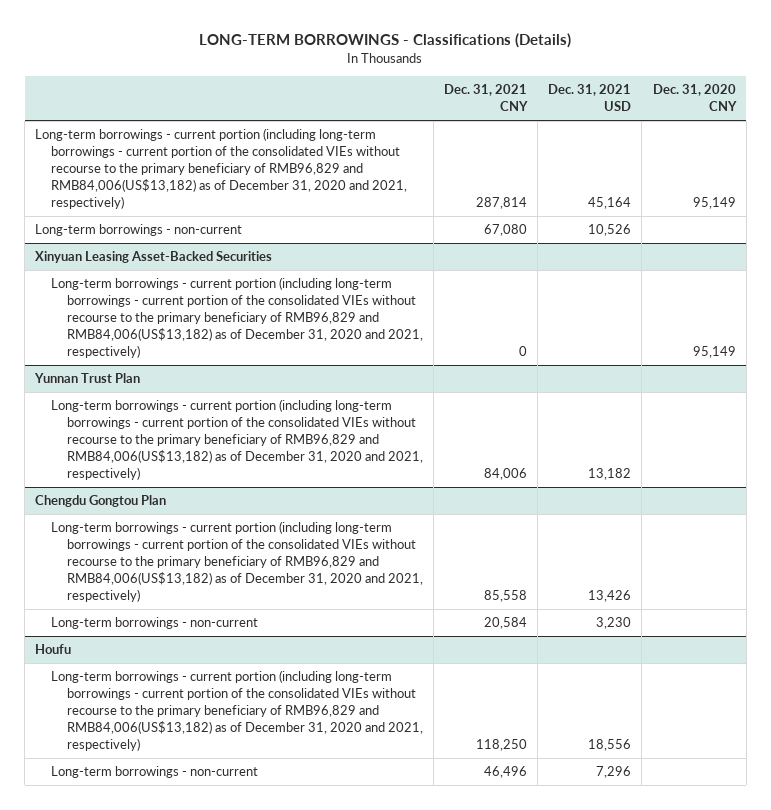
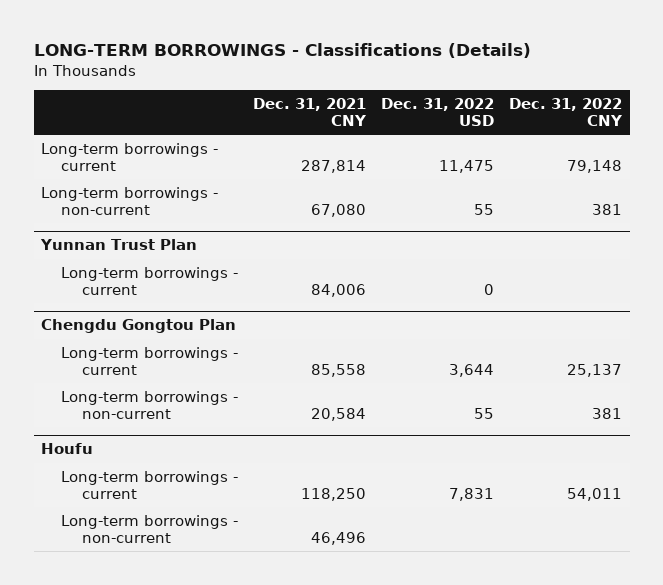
[548,84,632,112] Dec. 31, 2021 USD -> none
[652,84,737,112] Dec. 31, 2020 CNY -> none
none -> [381,98,495,127] Dec. 31, 2022 USD
none -> [509,98,624,127] Dec. 31, 2022 CNY
[35,128,408,209] Long-term borrowings - current portion (including long-term borrowings - current portion of the consolidated VIEs without recourse to the primary beneficiary of RMB96,829 and RMB84,006(US$13,182) as of December 31, 2020 and 2021, respectively) -> [41,142,219,171] Long-term borrowings - current
[35,251,273,264] Xinyuan Leasing Asset-Backed Securities -> none
[51,277,424,358] Long-term borrowings - current portion (including long-term borrowings - current portion of the consolidated VIEs without recourse to the primary beneficiary of RMB96,829 and RMB84,006(US$13,182) as of December 31, 2020 and 2021, respectively) -> none
[51,399,424,480] Long-term borrowings - current portion (including long-term borrowings - current portion of the consolidated VIEs without recourse to the primary beneficiary of RMB96,829 and RMB84,006(US$13,182) as of December 31, 2020 and 2021, respectively) -> [61,266,239,295] Long-term borrowings - current
[51,521,424,602] Long-term borrowings - current portion (including long-term borrowings - current portion of the consolidated VIEs without recourse to the primary beneficiary of RMB96,829 and RMB84,006(US$13,182) as of December 31, 2020 and 2021, respectively) -> [61,346,239,375] Long-term borrowings - current
[51,670,424,751] Long-term borrowings - current portion (including long-term borrowings - current portion of the consolidated VIEs without recourse to the primary beneficiary of RMB96,829 and RMB84,006(US$13,182) as of December 31, 2020 and 2021, respectively) -> [61,470,239,499] Long-term borrowings - current

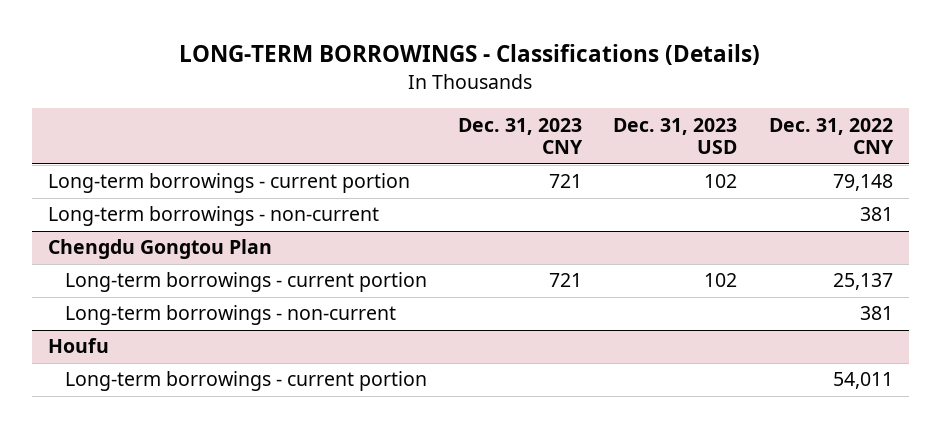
[253,98,368,127] Dec. 31, 2021 CNY -> none
[381,98,495,127] Dec. 31, 2022 USD -> none
none -> [458,117,584,155] Dec. 31, 2023 CNY
none -> [613,117,738,155] Dec. 31, 2023 USD
[41,142,219,171] Long-term borrowings - current -> [47,173,410,194] Long-term borrowings - current portion
[40,239,198,251] Yunnan Trust Plan -> none
[61,266,239,295] Long-term borrowings - current -> none
[61,346,239,375] Long-term borrowings - current -> [64,272,427,293] Long-term borrowings - current portion
[61,514,239,543] Long-term borrowings - non-current -> none
[61,470,239,499] Long-term borrowings - current -> [64,371,427,392] Long-term borrowings - current portion

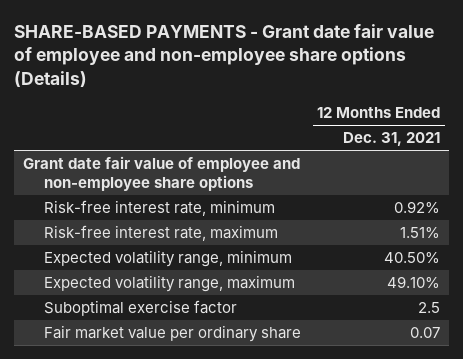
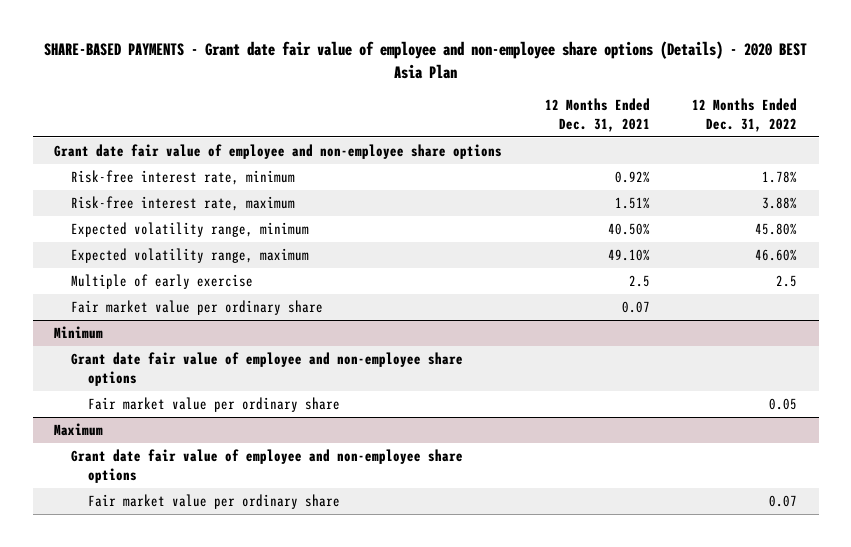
[14,23,435,87] SHARE-BASED PAYMENTS - Grant date fair value of employee and non-employee share options (Details) -> [43,41,807,79] SHARE-BASED PAYMENTS - Grant date fair value of employee and non-employee share options (Details) - 2020 BEST Asia Plan
none -> [692,98,798,132] 12 Months Ended Dec. 31, 2022
[43,300,237,317] Suboptimal exercise factor -> [71,274,254,290] Multiple of early exercise
none -> [53,326,103,340] Minimum
none -> [71,352,464,386] Grant date fair value of employee and non-employee share options
none -> [88,397,341,413] Fair market value per ordinary share
none -> [53,423,103,437] Maximum
none -> [71,449,464,483] Grant date fair value of employee and non-employee share options
none -> [88,494,341,510] Fair market value per ordinary share

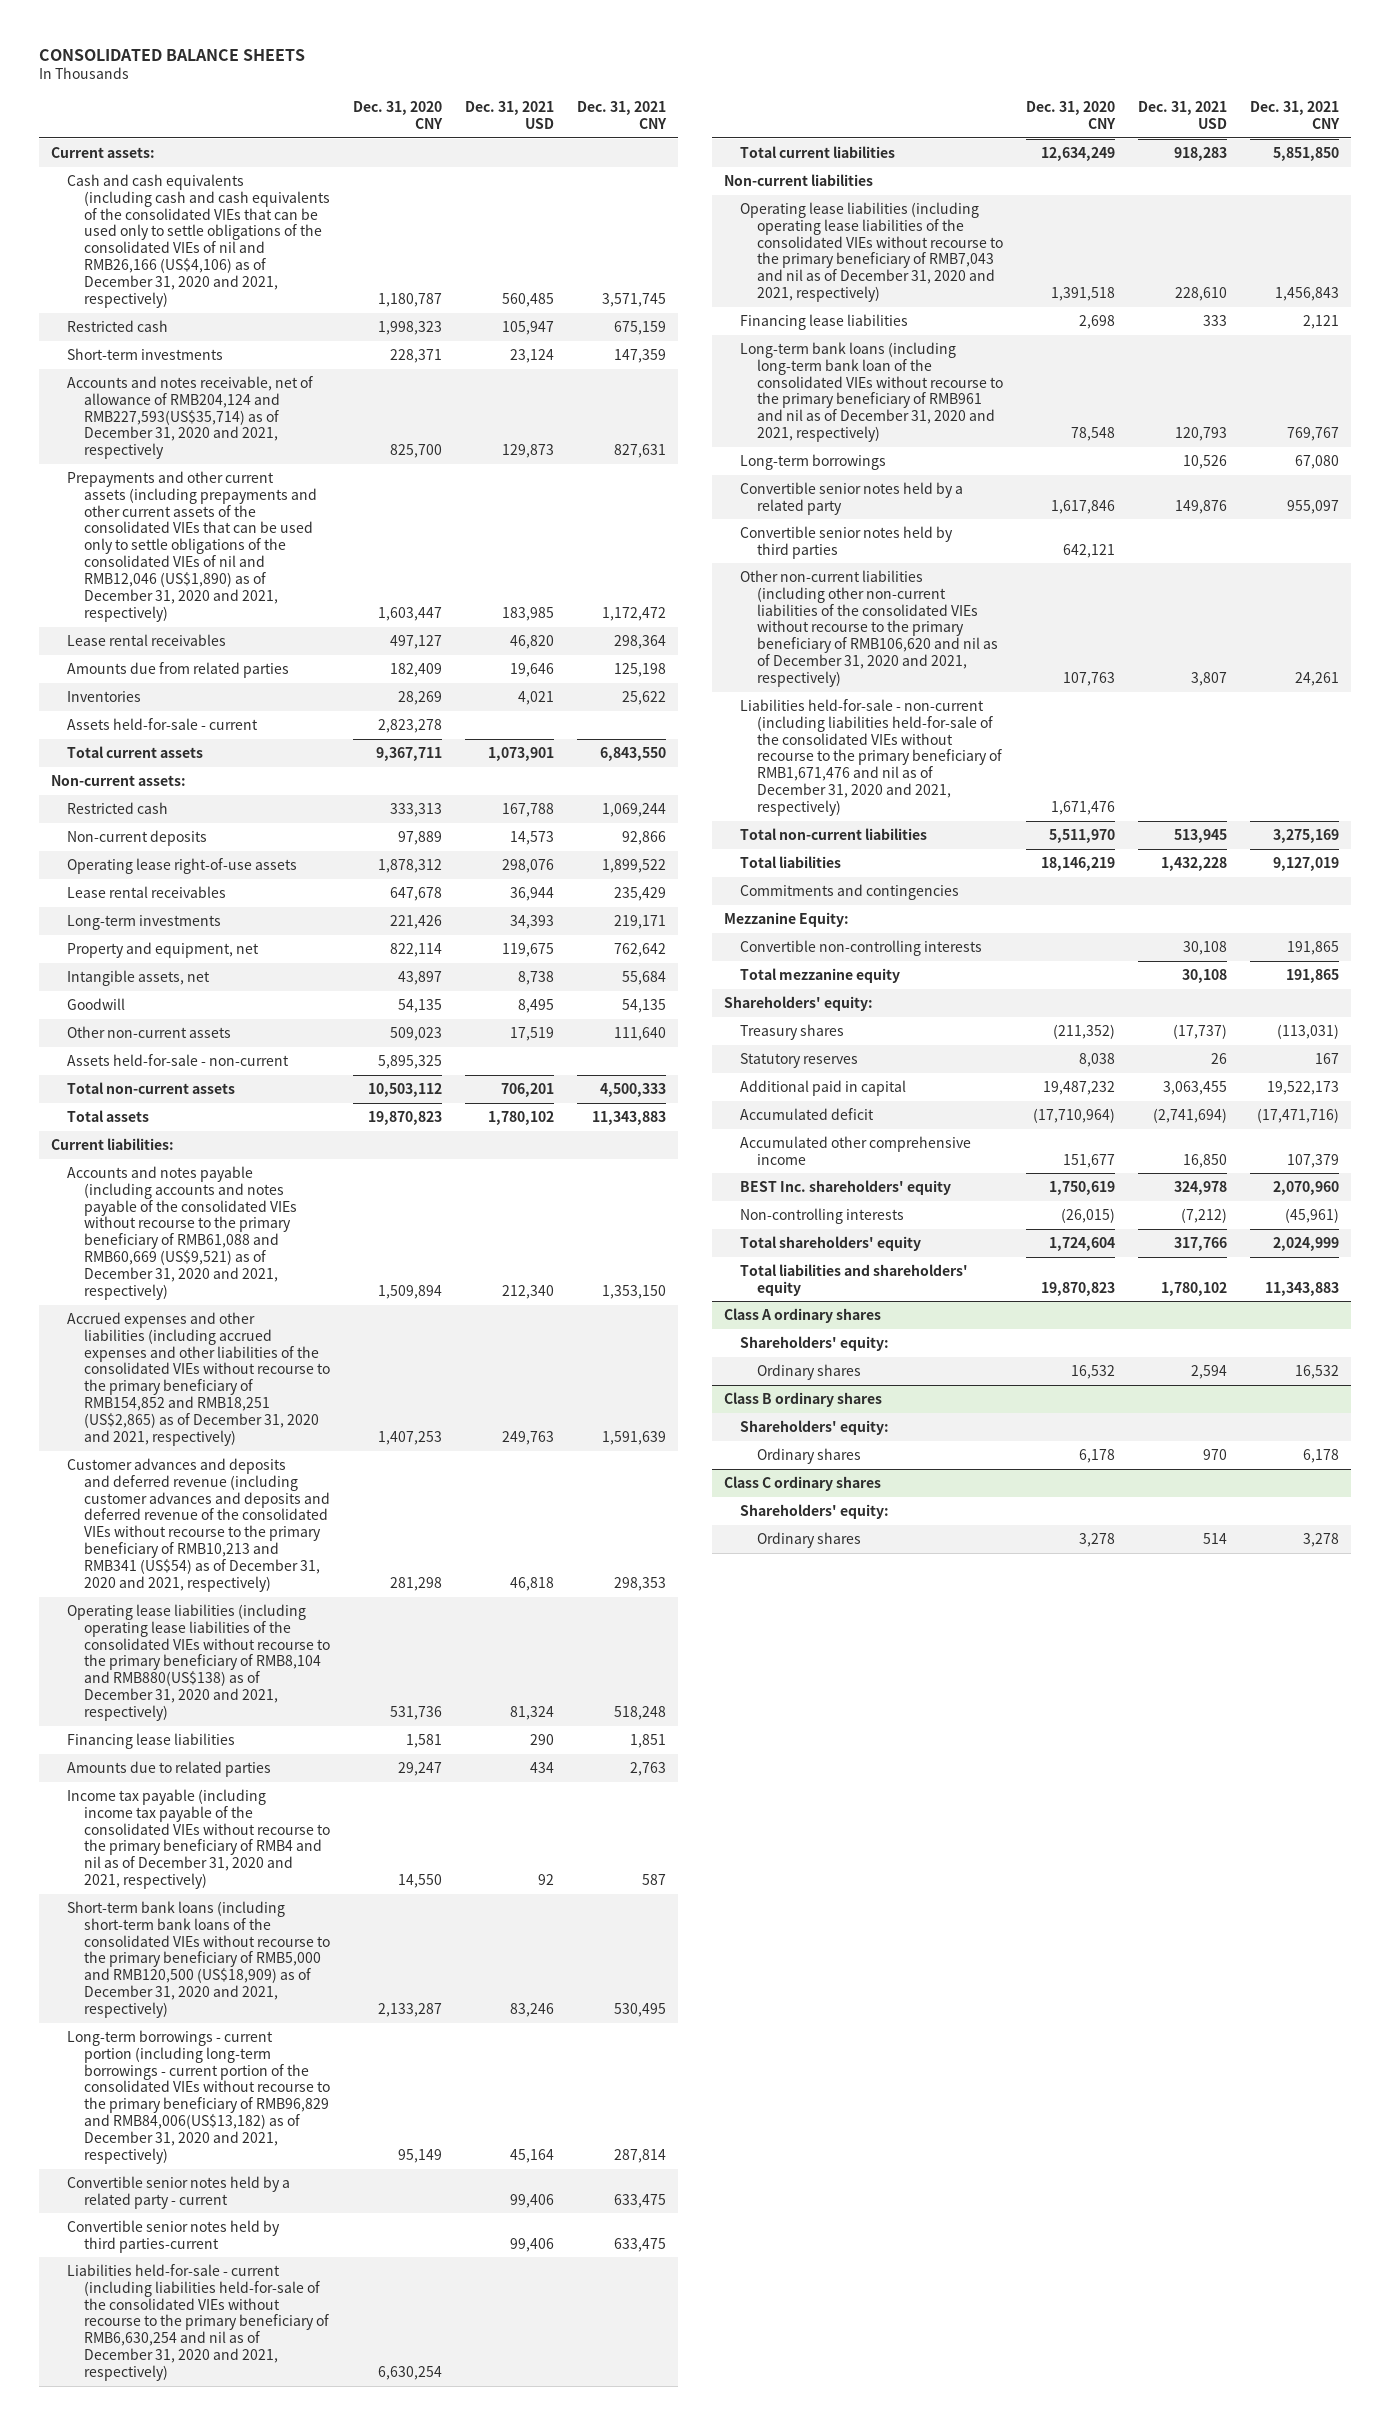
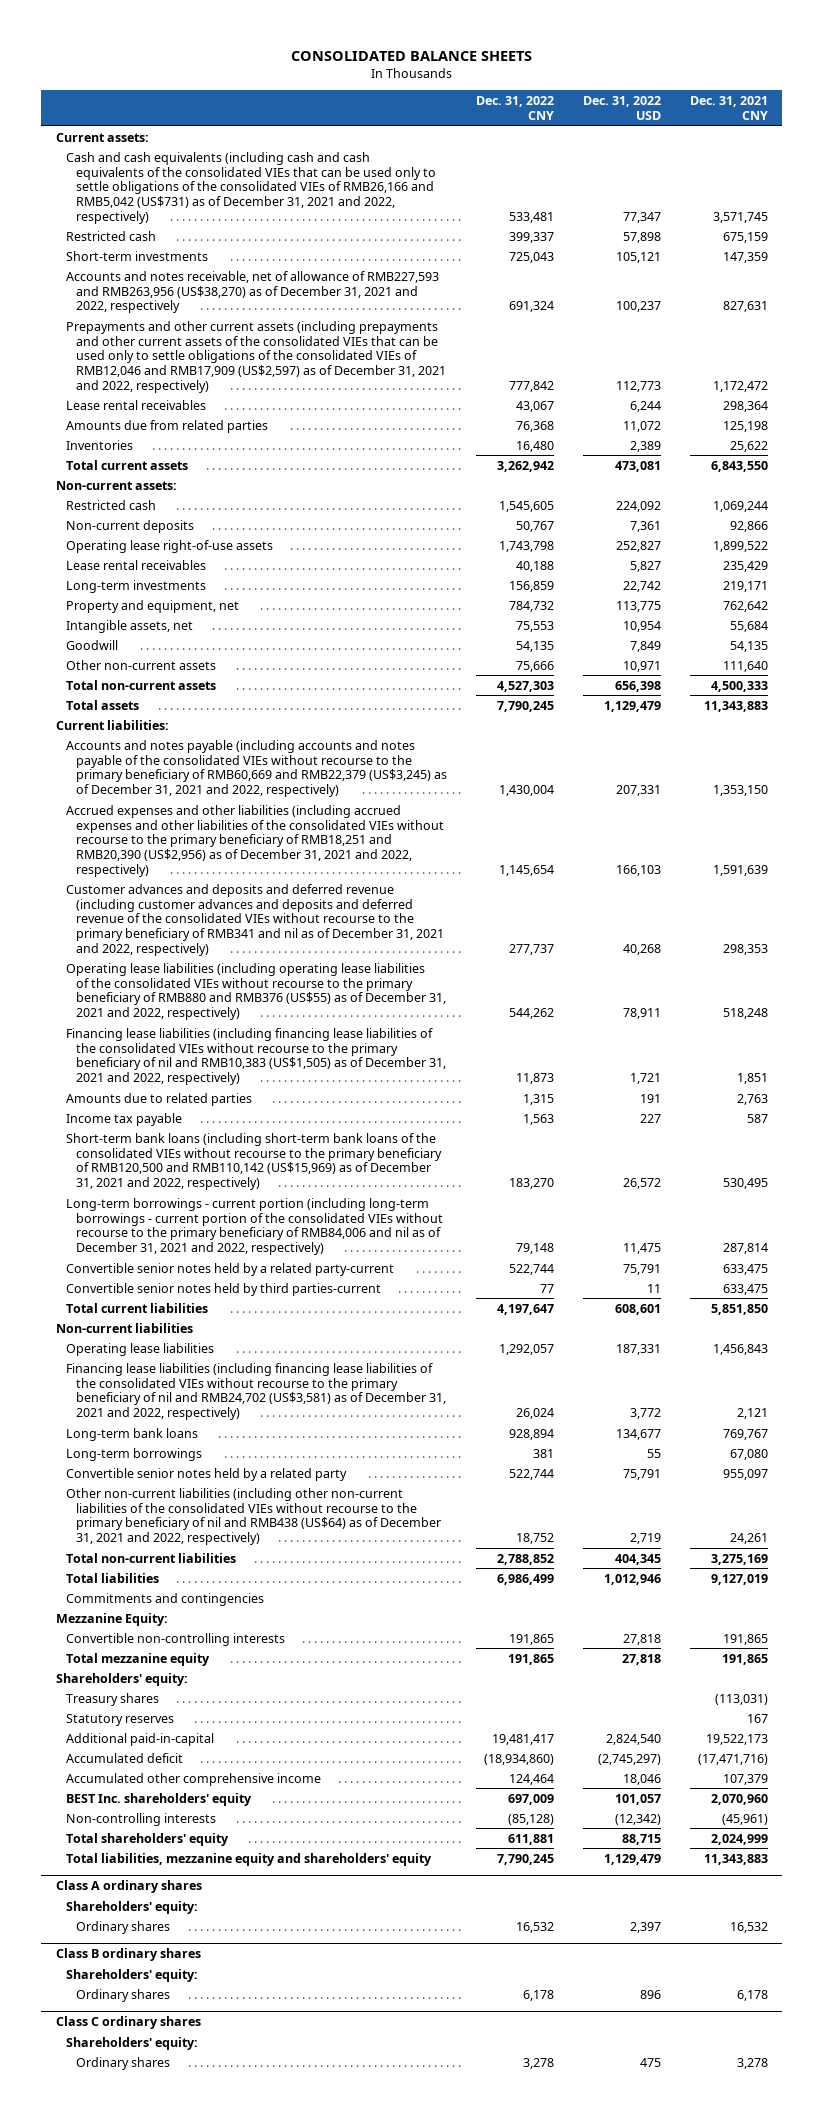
[352,101,443,130] Dec. 31, 2020 CNY -> none
[464,101,554,130] Dec. 31, 2021 USD -> none
none -> [475,96,554,120] Dec. 31, 2022 CNY
none -> [582,96,661,120] Dec. 31, 2022 USD
[67,173,330,309] Cash and cash equivalents (including cash and cash equivalents of the consolidated VIEs that can be used only to settle obligations of the consolidated VIEs of nil and RMB26,166 (US$4,106) as of December 31, 2020 and 2021, respectively) -> [65,151,436,224] Cash and cash equivalents (including cash and cash equivalents of the consolidated VIEs that can be used only to settle obligations of the consolidated VIEs of RMB26,166 and RMB5,042 (US$731) as of December 31, 2021 and 2022, respectively)
[67,375,314,460] Accounts and notes receivable, net of allowance of RMB204,124 and RMB227,593(US$35,714) as of December 31, 2020 and 2021, respectively -> [65,270,439,314] Accounts and notes receivable, net of allowance of RMB227,593 and RMB263,956 (US$38,270) as of December 31, 2021 and 2022, respectively
[67,470,317,622] Prepayments and other current assets (including prepayments and other current assets of the consolidated VIEs that can be used only to settle obligations of the consolidated VIEs of nil and RMB12,046 (US$1,890) as of December 31, 2020 and 2021, respectively) -> [65,320,446,393] Prepayments and other current assets (including prepayments and other current assets of the consolidated VIEs that can be used only to settle obligations of the consolidated VIEs of RMB12,046 and RMB17,909 (US$2,597) as of December 31, 2021 and 2022, respectively)
[67,717,259,730] Assets held-for-sale - current -> none
[67,1053,290,1066] Assets held-for-sale - non-current -> none
[67,1165,297,1301] Accounts and notes payable (including accounts and notes payable of the consolidated VIEs without recourse to the primary beneficiary of RMB61,088 and RMB60,669 (US$9,521) as of December 31, 2020 and 2021, respectively) -> [65,739,447,797] Accounts and notes payable (including accounts and notes payable of the consolidated VIEs without recourse to the primary beneficiary of RMB60,669 and RMB22,379 (US$3,245) as of December 31, 2021 and 2022, respectively)
[67,1311,330,1447] Accrued expenses and other liabilities (including accrued expenses and other liabilities of the consolidated VIEs without recourse to the primary beneficiary of RMB154,852 and RMB18,251 (US$2,865) as of December 31, 2020 and 2021, respectively) -> [65,804,444,877] Accrued expenses and other liabilities (including accrued expenses and other liabilities of the consolidated VIEs without recourse to the primary beneficiary of RMB18,251 and RMB20,390 (US$2,956) as of December 31, 2021 and 2022, respectively)
[67,1457,330,1593] Customer advances and deposits and deferred revenue (including customer advances and deposits and deferred revenue of the consolidated VIEs without recourse to the primary beneficiary of RMB10,213 and RMB341 (US$54) as of December 31, 2020 and 2021, respectively) -> [65,883,444,956] Customer advances and deposits and deferred revenue (including customer advances and deposits and deferred revenue of the consolidated VIEs without recourse to the primary beneficiary of RMB341 and nil as of December 31, 2021 and 2022, respectively)
[67,1603,330,1722] Operating lease liabilities (including operating lease liabilities of the consolidated VIEs without recourse to the primary beneficiary of RMB8,104 and RMB880(US$138) as of December 31, 2020 and 2021, respectively) -> [65,962,446,1020] Operating lease liabilities (including operating lease liabilities of the consolidated VIEs without recourse to the primary beneficiary of RMB880 and RMB376 (US$55) as of December 31, 2021 and 2022, respectively)
[67,1732,236,1749] Financing lease liabilities -> [65,1027,446,1085] Financing lease liabilities (including financing lease liabilities of the consolidated VIEs without recourse to the primary beneficiary of nil and RMB10,383 (US$1,505) as of December 31, 2021 and 2022, respectively)
[67,1788,330,1890] Income tax payable (including income tax payable of the consolidated VIEs without recourse to the primary beneficiary of RMB4 and nil as of December 31, 2020 and 2021, respectively) -> [65,1112,182,1126] Income tax payable
[67,1900,330,2019] Short-term bank loans (including short-term bank loans of the consolidated VIEs without recourse to the primary beneficiary of RMB5,000 and RMB120,500 (US$18,909) as of December 31, 2020 and 2021, respectively) -> [65,1132,442,1190] Short-term bank loans (including short-term bank loans of the consolidated VIEs without recourse to the primary beneficiary of RMB120,500 and RMB110,142 (US$15,969) as of December 31, 2021 and 2022, respectively)
[67,2029,330,2165] Long-term borrowings - current portion (including long-term borrowings - current portion of the consolidated VIEs without recourse to the primary beneficiary of RMB96,829 and RMB84,006(US$13,182) as of December 31, 2020 and 2021, respectively) -> [65,1197,443,1255] Long-term borrowings - current portion (including long-term borrowings - current portion of the consolidated VIEs without recourse to the primary beneficiary of RMB84,006 and nil as of December 31, 2021 and 2022, respectively)
[67,2175,291,2209] Convertible senior notes held by a related party - current -> [65,1262,394,1276] Convertible senior notes held by a related party-current
[67,2263,329,2382] Liabilities held-for-sale - current (including liabilities held-for-sale of the consolidated VIEs without recourse to the primary beneficiary of RMB6,630,254 and nil as of December 31, 2020 and 2021, respectively) -> none
[740,201,1003,303] Operating lease liabilities (including operating lease liabilities of the consolidated VIEs without recourse to the primary beneficiary of RMB7,043 and nil as of December 31, 2020 and 2021, respectively) -> [65,1342,214,1356] Operating lease liabilities
[740,313,909,330] Financing lease liabilities -> [65,1362,446,1420] Financing lease liabilities (including financing lease liabilities of the consolidated VIEs without recourse to the primary beneficiary of nil and RMB24,702 (US$3,581) as of December 31, 2021 and 2022, respectively)
[740,341,1003,443] Long-term bank loans (including long-term bank loan of the consolidated VIEs without recourse to the primary beneficiary of RMB961 and nil as of December 31, 2020 and 2021, respectively) -> [65,1427,198,1441] Long-term bank loans
[740,525,954,559] Convertible senior notes held by third parties -> none
[740,698,1002,817] Liabilities held-for-sale - non-current (including liabilities held-for-sale of the consolidated VIEs without recourse to the primary beneficiary of RMB1,671,476 and nil as of December 31, 2020 and 2021, respectively) -> none
[740,569,998,688] Other non-current liabilities (including other non-current liabilities of the consolidated VIEs without recourse to the primary beneficiary of RMB106,620 and nil as of December 31, 2020 and 2021, respectively) -> [65,1487,441,1545] Other non-current liabilities (including other non-current liabilities of the consolidated VIEs without recourse to the primary beneficiary of nil and RMB438 (US$64) as of December 31, 2021 and 2022, respectively)
[740,1079,907,1096] Additional paid in capital -> [65,1732,214,1746] Additional paid-in-capital
[740,1263,969,1296] Total liabilities and shareholders' equity -> [65,1852,432,1866] Total liabilities, mezzanine equity and shareholders' equity

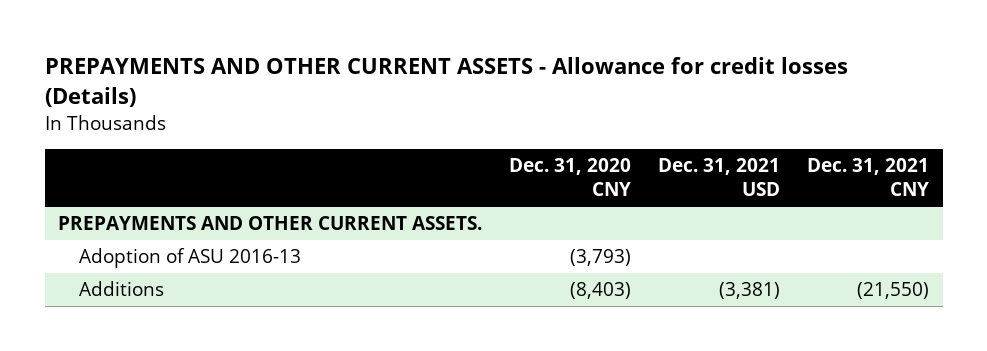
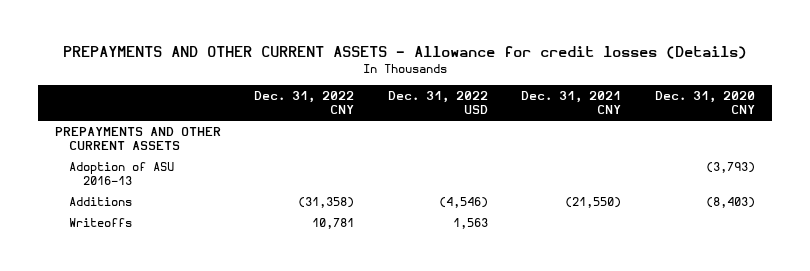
[658,158,781,197] Dec. 31, 2021 USD -> none
none -> [254,91,355,115] Dec. 31, 2022 CNY
none -> [387,91,488,115] Dec. 31, 2022 USD
[58,216,483,231] PREPAYMENTS AND OTHER CURRENT ASSETS. -> [54,127,221,151] PREPAYMENTS AND OTHER CURRENT ASSETS
none -> [68,218,132,228] Writeoffs

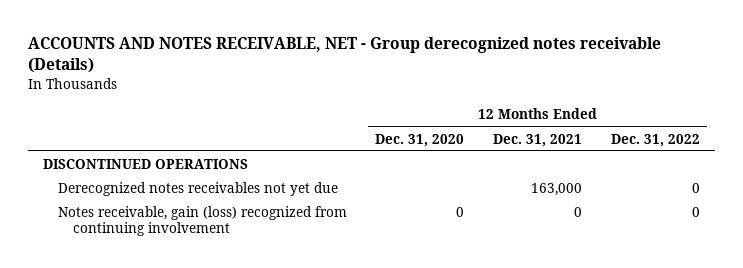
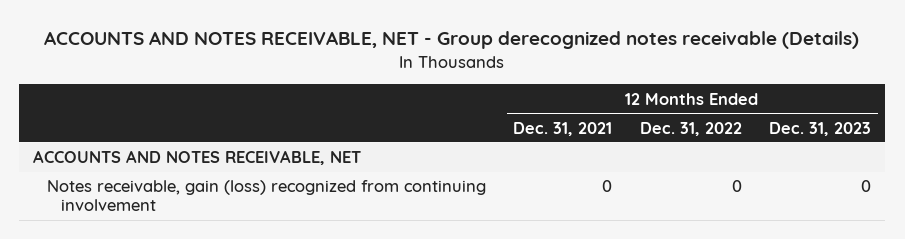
[375,133,465,147] Dec. 31, 2020 -> none
none -> [769,121,872,136] Dec. 31, 2023
[42,159,248,170] DISCONTINUED OPERATIONS -> none
[57,182,338,197] Derecognized notes receivables not yet due -> none
none -> [33,150,362,166] ACCOUNTS AND NOTES RECEIVABLE, NET

